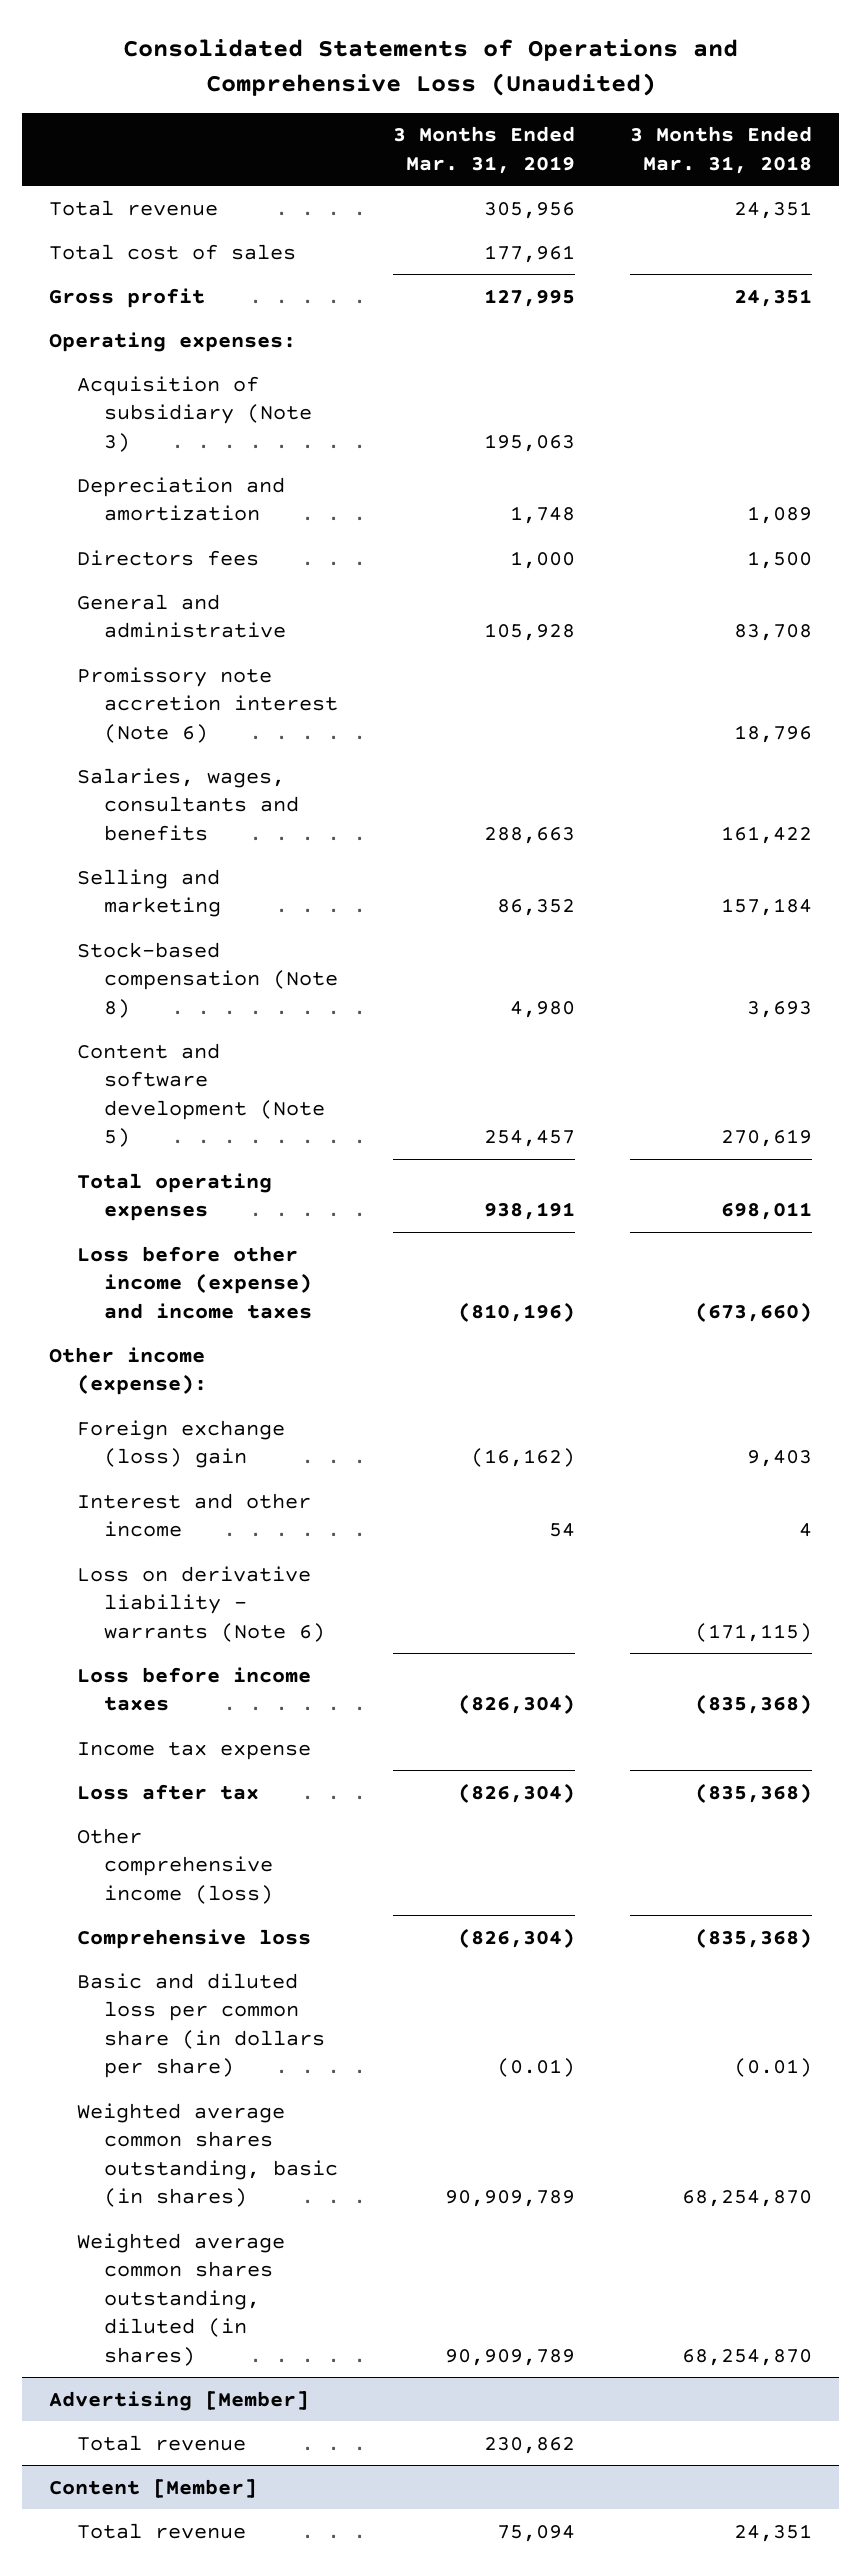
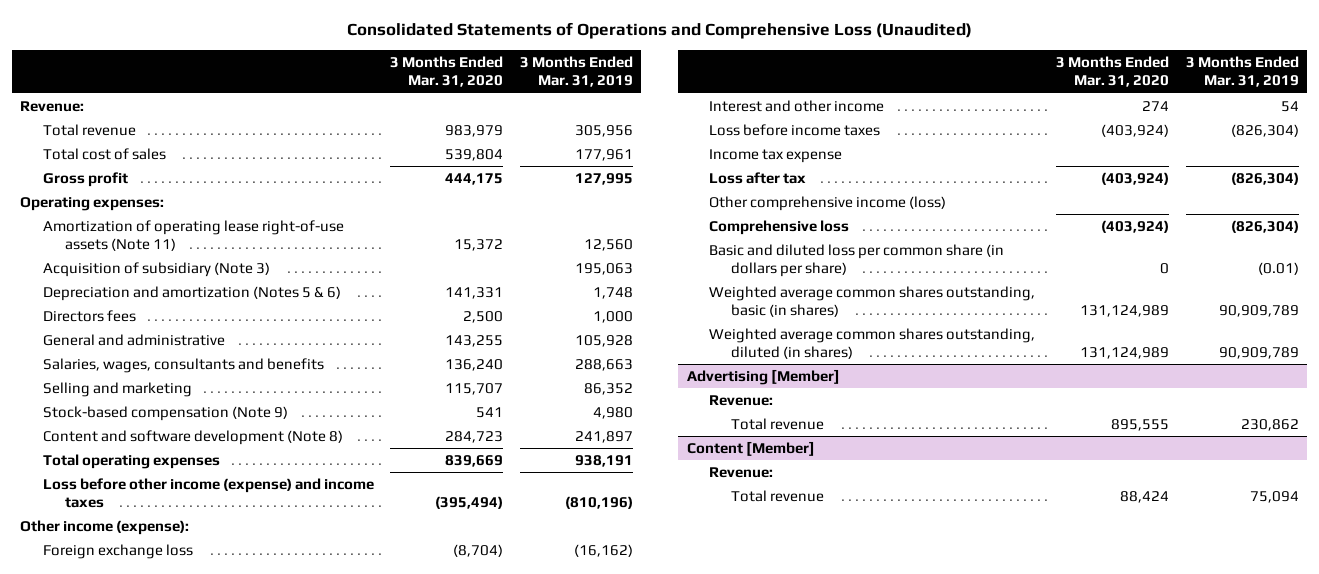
[629,126,812,174] 3 Months Ended Mar. 31, 2018 -> none
none -> [390,56,504,88] 3 Months Ended Mar. 31, 2020
none -> [20,101,85,113] Revenue:
none -> [42,220,344,252] Amortization of operating lease right-of-use assets (Note 11)
[76,476,285,522] Depreciation and amortization -> [42,286,341,302] Depreciation and amortization (Notes 5 & 6)
[76,666,339,743] Promissory note accretion interest (Note 6) -> none
[76,941,339,1018] Stock-based compensation (Note 8) -> [42,406,288,422] Stock-based compensation (Note 9)
[76,1042,326,1148] Content and software development (Note 5) -> [42,430,343,446] Content and software development (Note 8)
[484,1130,576,1148] 254,457 -> [574,431,633,444] 241,897
[76,1419,285,1469] Foreign exchange (loss) gain -> [42,544,193,560] Foreign exchange loss
[76,1565,326,1642] Loss on derivative liability - warrants (Note 6) -> none
none -> [708,395,773,407] Revenue:
none -> [708,467,773,479] Revenue:

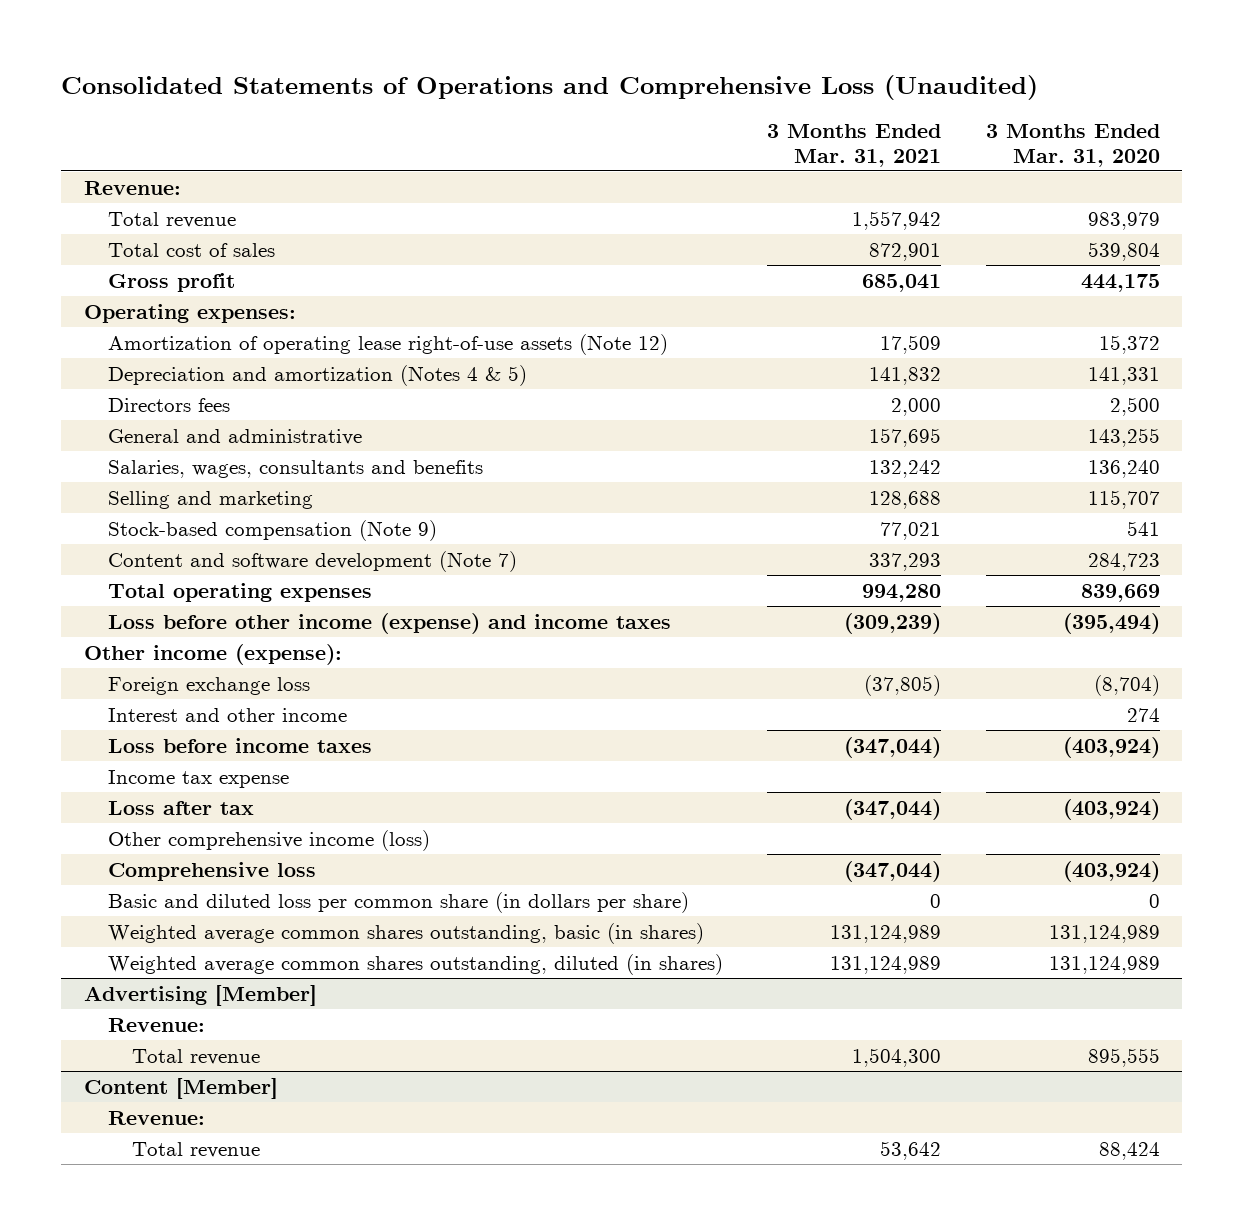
[519,56,633,88] 3 Months Ended Mar. 31, 2019 -> none
none -> [767,124,942,167] 3 Months Ended Mar. 31, 2021
[42,262,270,278] Acquisition of subsidiary (Note 3) -> none
[42,220,344,252] Amortization of operating lease right-of-use assets (Note 11) -> [107,333,668,355] Amortization of operating lease right-of-use assets (Note 12)
[42,286,341,302] Depreciation and amortization (Notes 5 & 6) -> [107,364,527,386] Depreciation and amortization (Notes 4 & 5)
[42,430,343,446] Content and software development (Note 8) -> [107,550,517,572] Content and software development (Note 7)

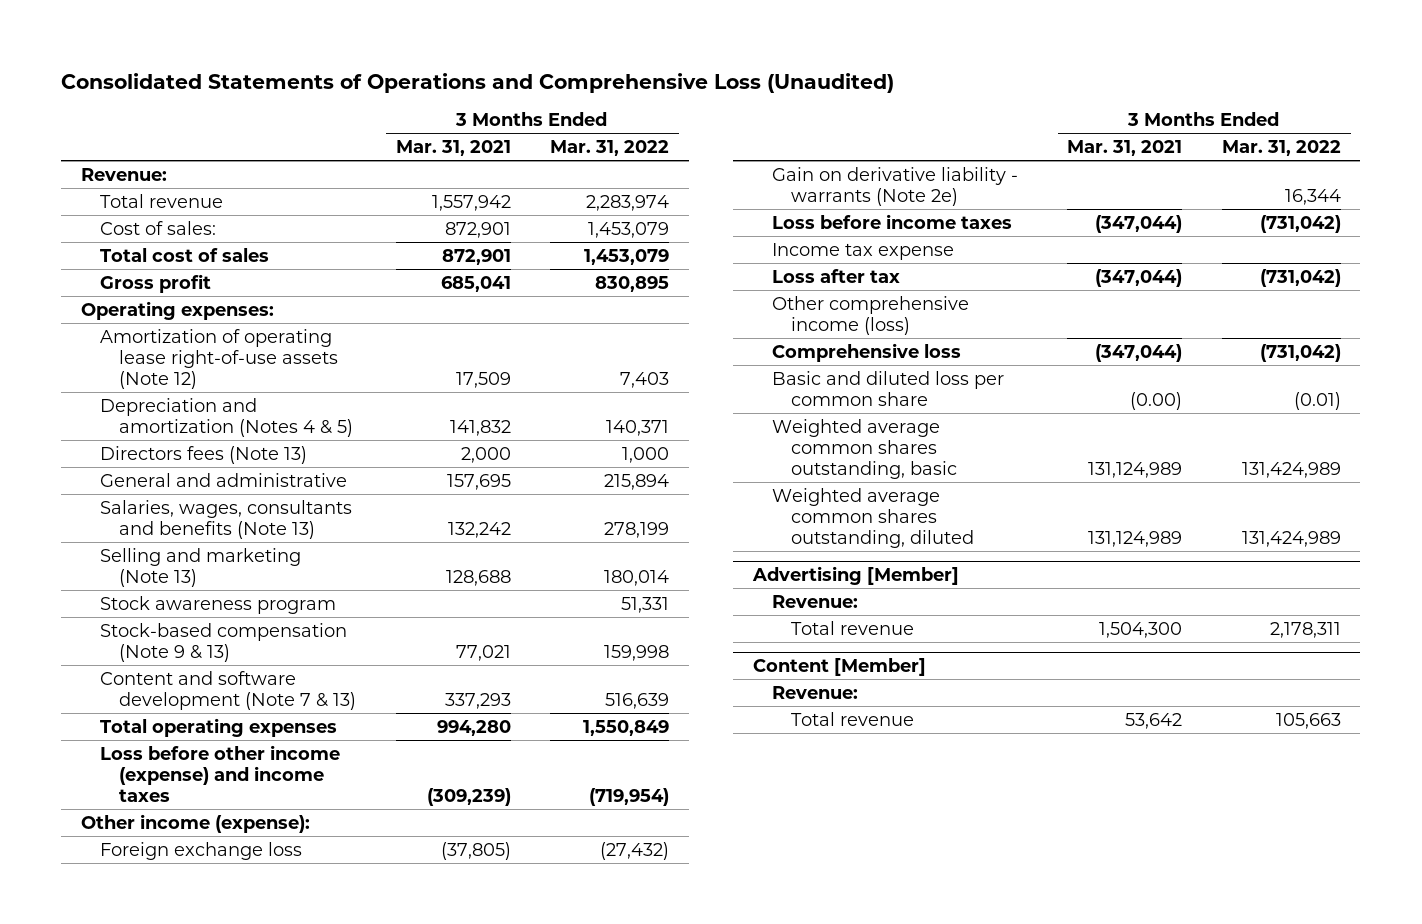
[985,124,1160,167] 3 Months Ended Mar. 31, 2020 -> none
none -> [550,140,670,157] Mar. 31, 2022
none -> [100,220,217,235] Cost of sales:
[107,397,230,412] Directors fees -> [100,445,308,464] Directors fees (Note 13)
[107,459,483,478] Salaries, wages, consultants and benefits -> [100,499,353,539] Salaries, wages, consultants and benefits (Note 13)
[107,490,313,509] Selling and marketing -> [100,547,302,587] Selling and marketing (Note 13)
none -> [100,595,337,614] Stock awareness program
[107,519,437,541] Stock-based compensation (Note 9) -> [100,622,348,662] Stock-based compensation (Note 9 & 13)
[107,550,517,572] Content and software development (Note 7) -> [100,670,357,710] Content and software development (Note 7 & 13)
[107,707,347,722] Interest and other income -> none
none -> [771,166,1018,206] Gain on derivative liability - warrants (Note 2e)
[107,891,689,913] Basic and diluted loss per common share (in dollars per share) -> [771,370,1004,406] Basic and diluted loss per common share
[930,893,942,908] 0 -> [1130,391,1183,410] (0.00)
[107,922,704,944] Weighted average common shares outstanding, basic (in shares) -> [771,418,958,480] Weighted average common shares outstanding, basic
[107,953,723,975] Weighted average common shares outstanding, diluted (in shares) -> [771,487,975,549] Weighted average common shares outstanding, diluted

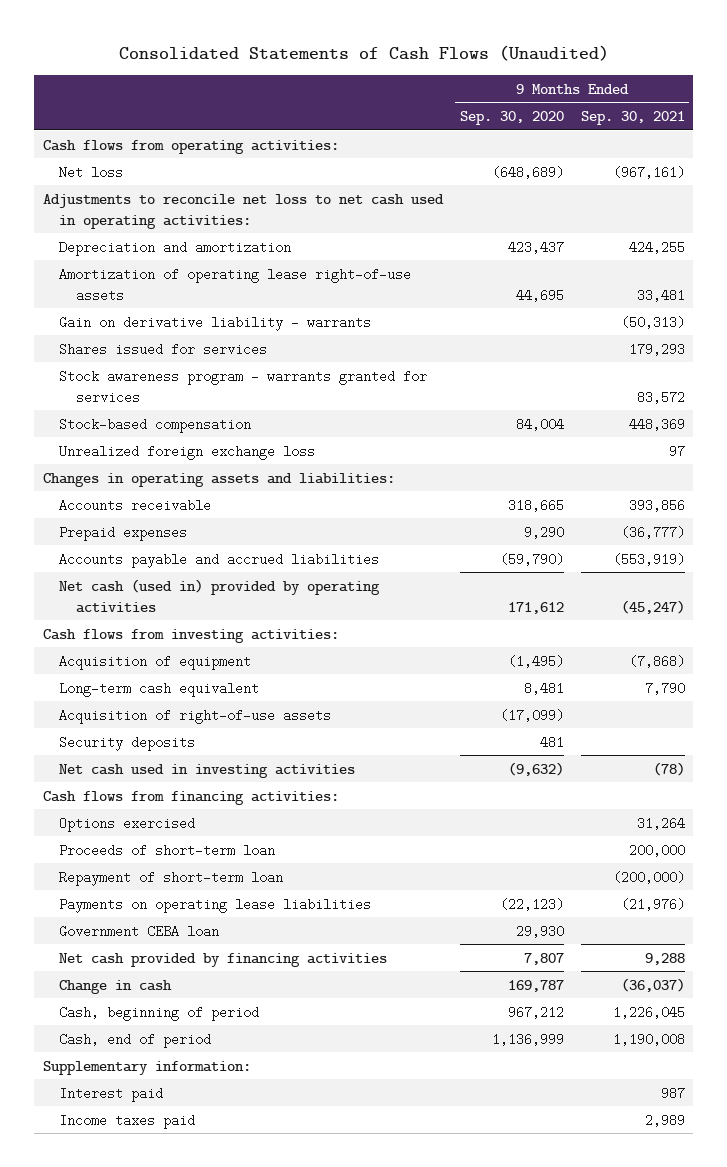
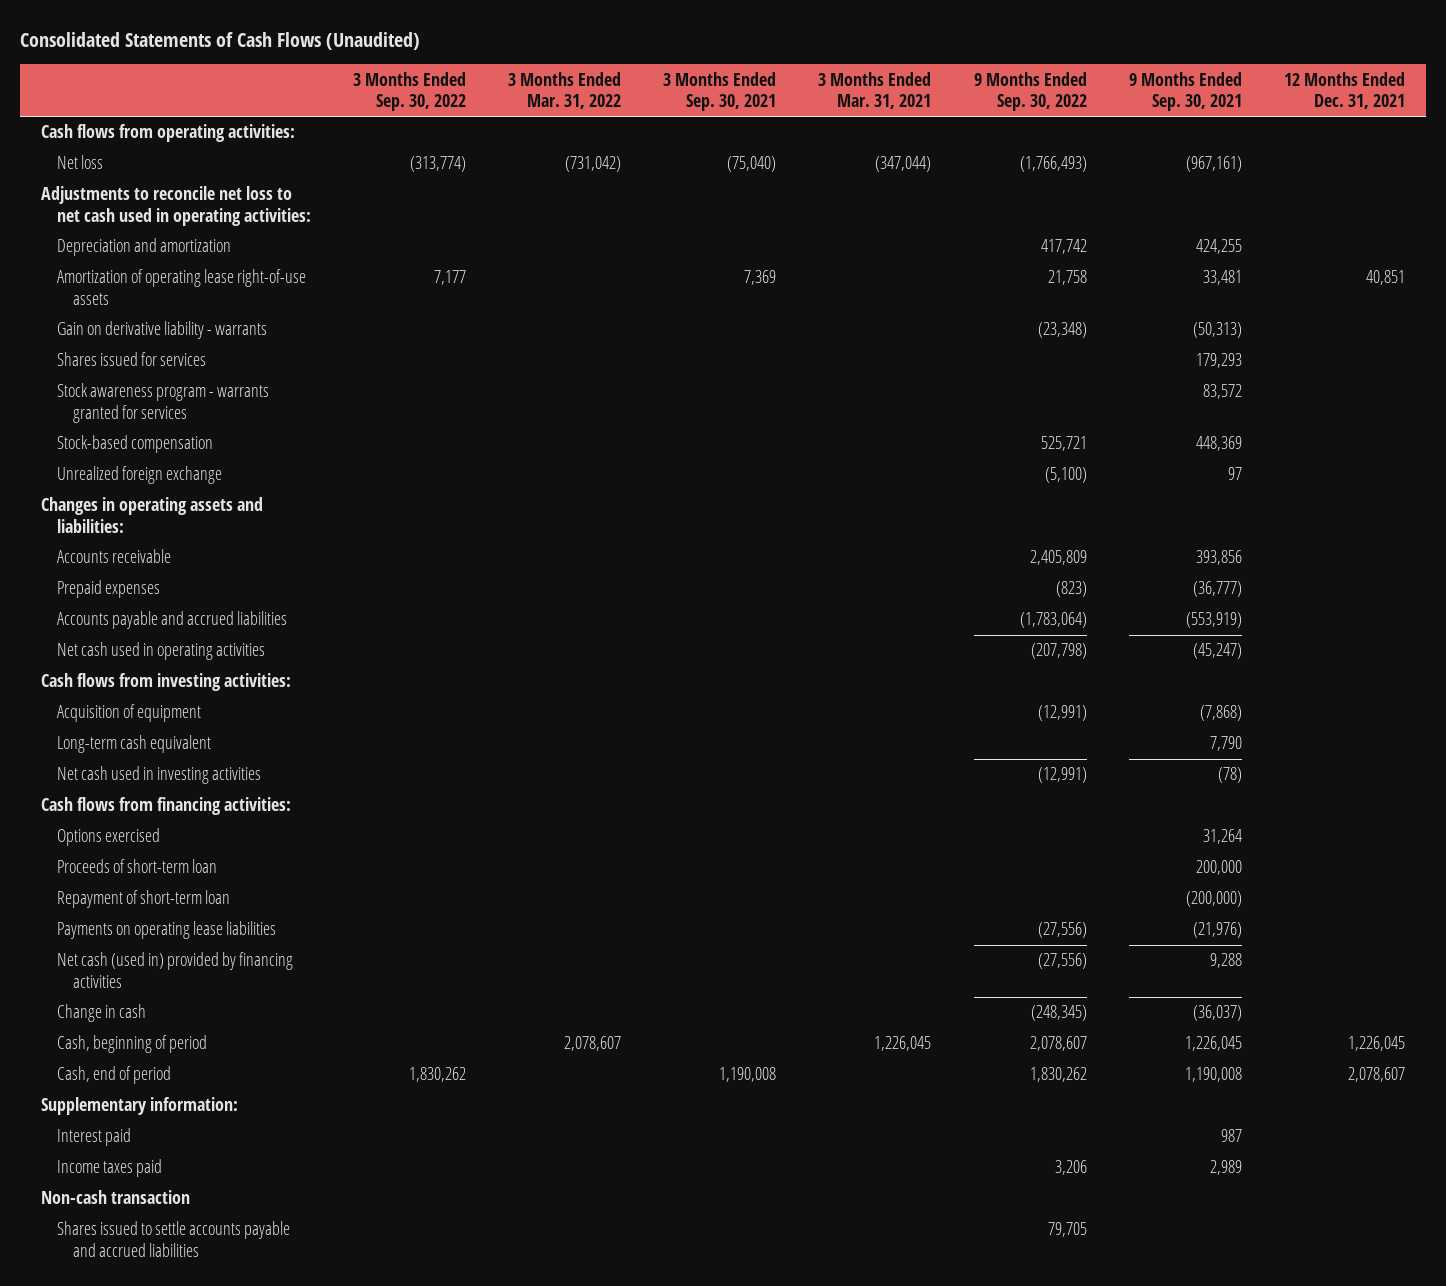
[459,111,564,126] Sep. 30, 2020 -> none
none -> [353,71,467,112] 3 Months Ended Sep. 30, 2022
none -> [508,71,622,110] 3 Months Ended Mar. 31, 2022
none -> [663,71,777,112] 3 Months Ended Sep. 30, 2021
none -> [818,71,932,110] 3 Months Ended Mar. 31, 2021
none -> [973,71,1087,112] 9 Months Ended Sep. 30, 2022
none -> [1283,71,1405,110] 12 Months Ended Dec. 31, 2021
[59,444,316,460] Unrealized foreign exchange loss -> [56,466,222,485] Unrealized foreign exchange
[59,578,381,613] Net cash (used in) provided by operating activities -> [56,642,265,661] Net cash used in operating activities
[59,708,332,724] Acquisition of right-of-use assets -> none
[59,735,196,751] Security deposits -> none
[59,924,220,938] Government CEBA loan -> none
[59,952,388,967] Net cash provided by financing activities -> [56,952,293,989] Net cash (used in) provided by financing activities
none -> [41,1190,191,1205] Non-cash transaction
none -> [56,1221,290,1258] Shares issued to settle accounts payable and accrued liabilities

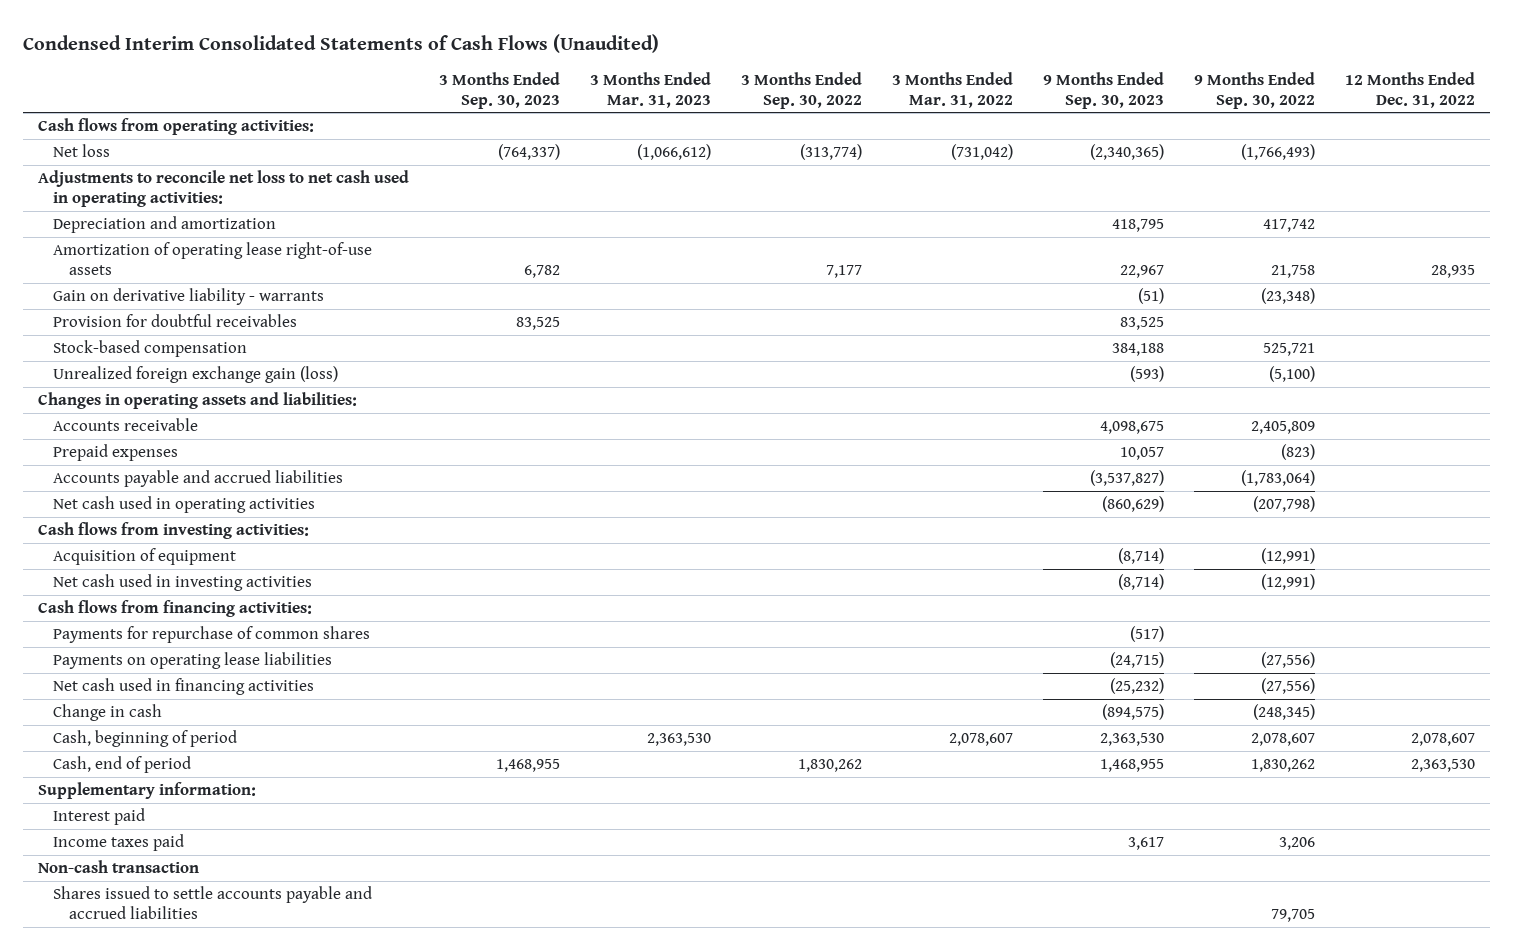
[20,31,421,50] Consolidated Statements of Cash Flows (Unaudited) -> [22,33,659,53] Condensed Interim Consolidated Statements of Cash Flows (Unaudited)
[663,71,777,112] 3 Months Ended Sep. 30, 2021 -> none
[818,71,932,110] 3 Months Ended Mar. 31, 2021 -> none
[1128,71,1242,112] 9 Months Ended Sep. 30, 2021 -> none
[1283,71,1405,110] 12 Months Ended Dec. 31, 2021 -> none
none -> [438,71,560,109] 3 Months Ended Sep. 30, 2023
none -> [590,71,712,108] 3 Months Ended Mar. 31, 2023
none -> [1043,71,1165,109] 9 Months Ended Sep. 30, 2023
none -> [1345,71,1476,108] 12 Months Ended Dec. 31, 2022
[56,352,206,367] Shares issued for services -> none
[56,383,269,424] Stock awareness program - warrants granted for services -> none
none -> [53,314,298,328] Provision for doubtful receivables
[56,466,222,485] Unrealized foreign exchange -> [53,366,339,384] Unrealized foreign exchange gain (loss)
[56,735,211,754] Long-term cash equivalent -> none
[56,828,160,847] Options exercised -> none
[56,859,217,874] Proceeds of short-term loan -> none
[56,890,230,909] Repayment of short-term loan -> none
none -> [53,626,371,644] Payments for repurchase of common shares
[56,952,293,989] Net cash (used in) provided by financing activities -> [53,678,315,696] Net cash used in financing activities

